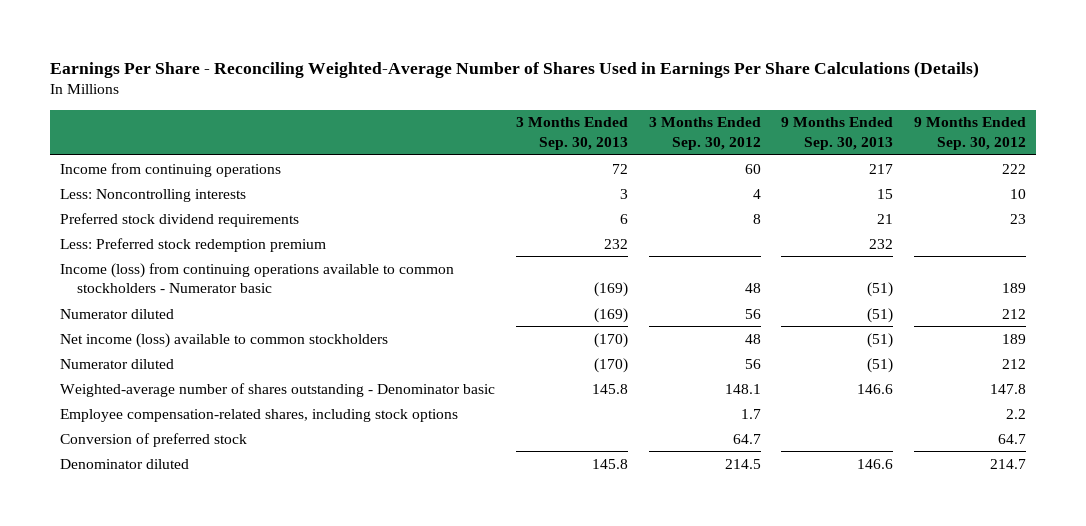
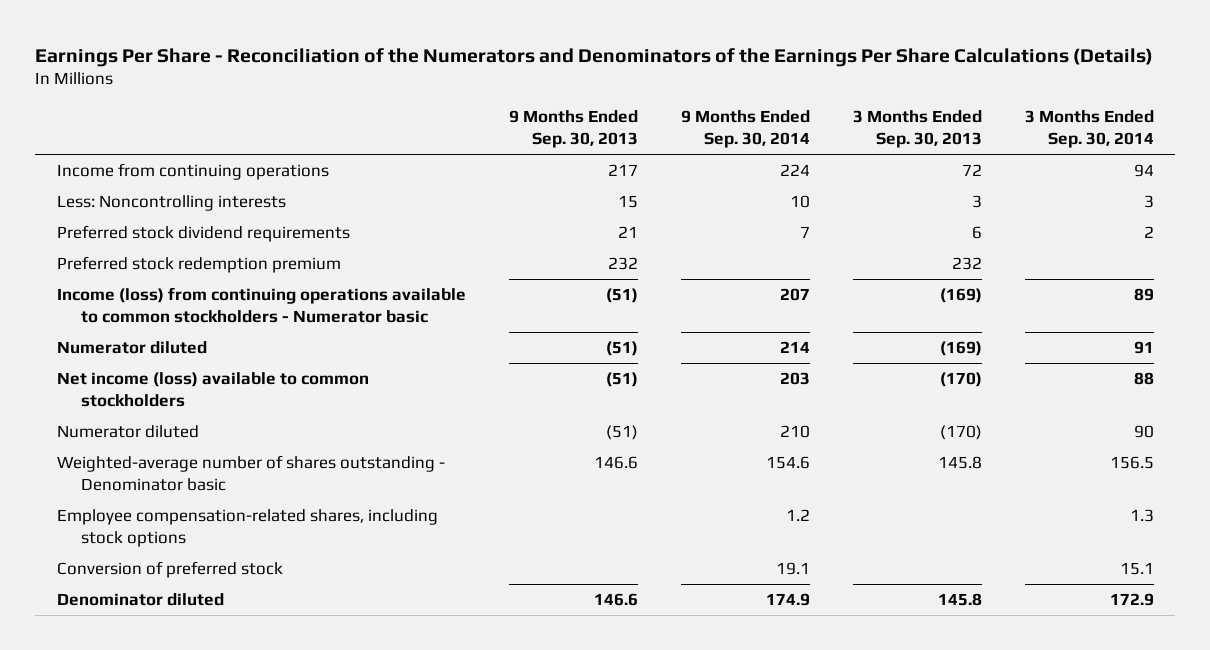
[49,60,979,78] Earnings Per Share - Reconciling Weighted-Average Number of Shares Used in Earnings Per Share Calculations (Details) -> [35,47,1154,67] Earnings Per Share - Reconciliation of the Numerators and Denominators of the Earnings Per Share Calculations (Details)
[648,117,761,151] 3 Months Ended Sep. 30, 2012 -> none
[913,117,1026,151] 9 Months Ended Sep. 30, 2012 -> none
none -> [680,110,810,149] 9 Months Ended Sep. 30, 2014
none -> [1024,110,1154,149] 3 Months Ended Sep. 30, 2014
[60,237,327,252] Less: Preferred stock redemption premium -> [56,256,341,274] Preferred stock redemption premium

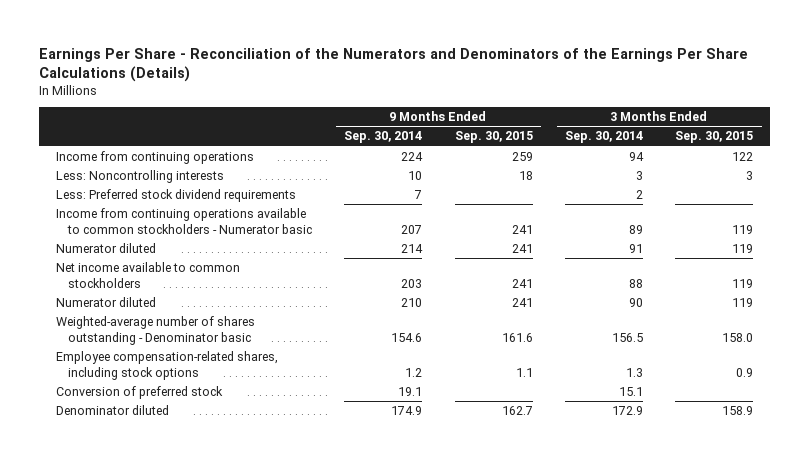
[508,110,638,149] 9 Months Ended Sep. 30, 2013 -> none
[852,110,982,149] 3 Months Ended Sep. 30, 2013 -> none
none -> [454,131,533,144] Sep. 30, 2015
none -> [675,131,754,144] Sep. 30, 2015
[56,256,341,274] Preferred stock redemption premium -> none
[56,225,350,243] Preferred stock dividend requirements -> [55,189,296,203] Less: Preferred stock dividend requirements
[56,287,466,323] Income (loss) from continuing operations available to common stockholders - Numerator basic -> [55,208,312,234] Income from continuing operations available to common stockholders - Numerator basic
[56,372,369,407] Net income (loss) available to common stockholders -> [55,262,240,288] Net income available to common stockholders

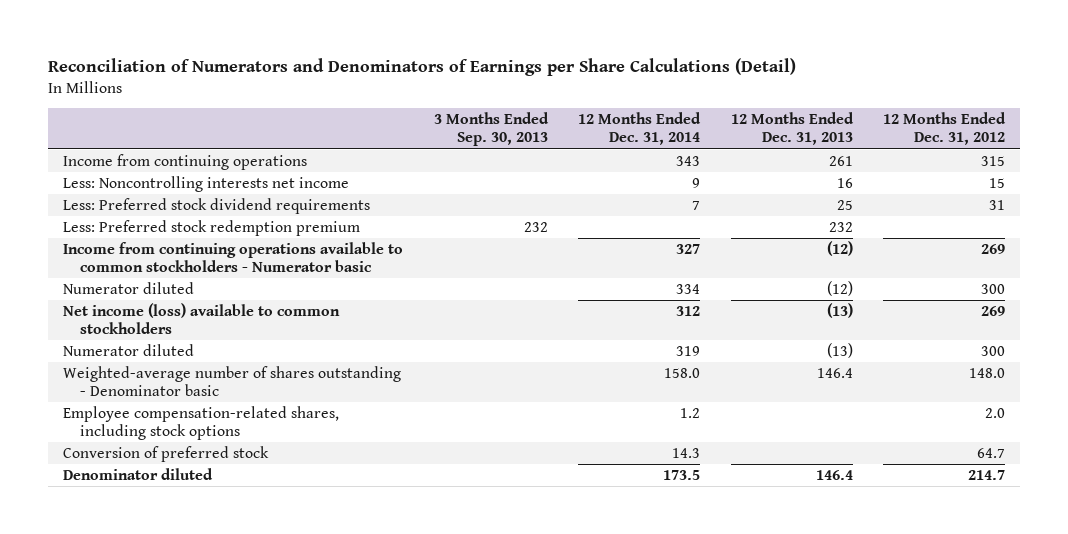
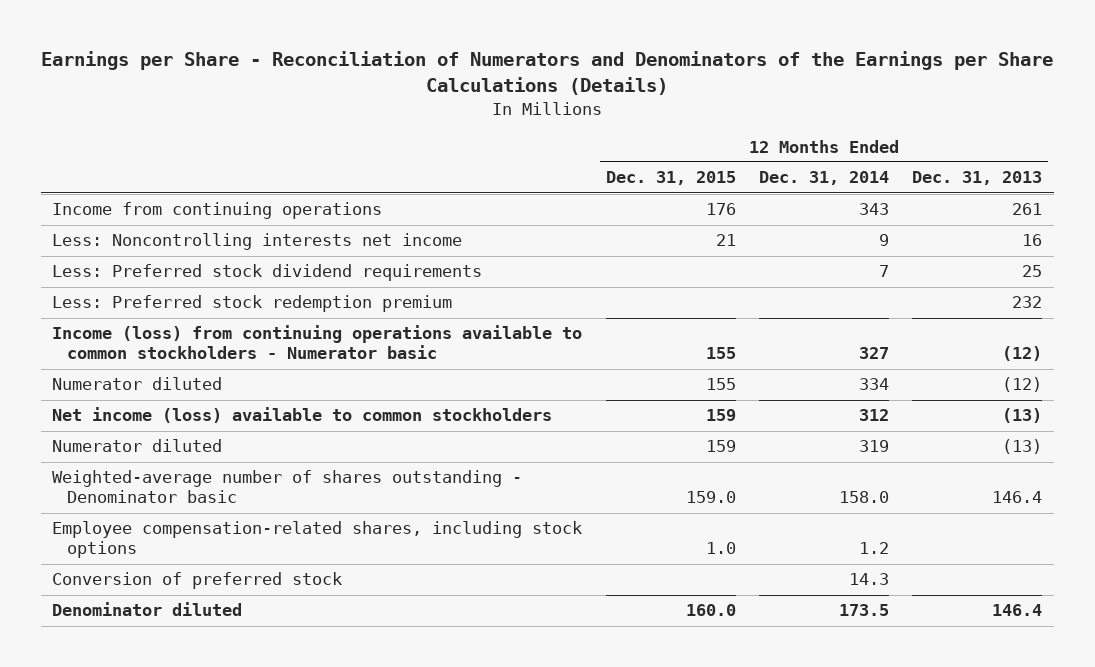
[48,58,797,77] Reconciliation of Numerators and Denominators of Earnings per Share Calculations (Detail) -> [41,51,1054,96] Earnings per Share - Reconciliation of Numerators and Denominators of the Earnings per Share Calculations (Details)
[433,112,549,147] 3 Months Ended Sep. 30, 2013 -> none
[883,112,1007,146] 12 Months Ended Dec. 31, 2012 -> none
none -> [605,171,736,186] Dec. 31, 2015
[63,241,404,273] Income from continuing operations available to common stockholders - Numerator basic -> [52,325,583,360] Income (loss) from continuing operations available to common stockholders - Numerator basic

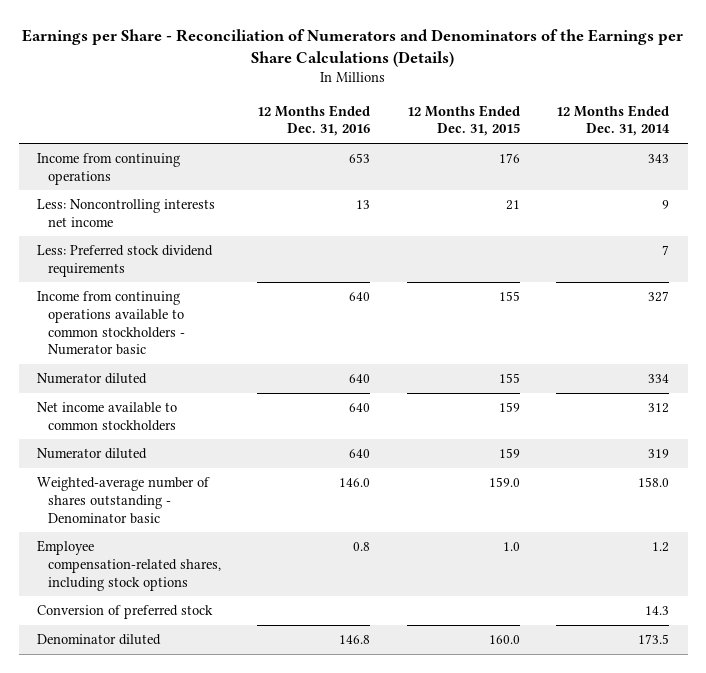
[912,171,1043,186] Dec. 31, 2013 -> none
none -> [257,104,371,137] 12 Months Ended Dec. 31, 2016
[52,295,453,313] Less: Preferred stock redemption premium -> none
[52,325,583,360] Income (loss) from continuing operations available to common stockholders - Numerator basic -> [37,290,185,356] Income from continuing operations available to common stockholders - Numerator basic
[52,407,553,424] Net income (loss) available to common stockholders -> [37,401,178,431] Net income available to common stockholders

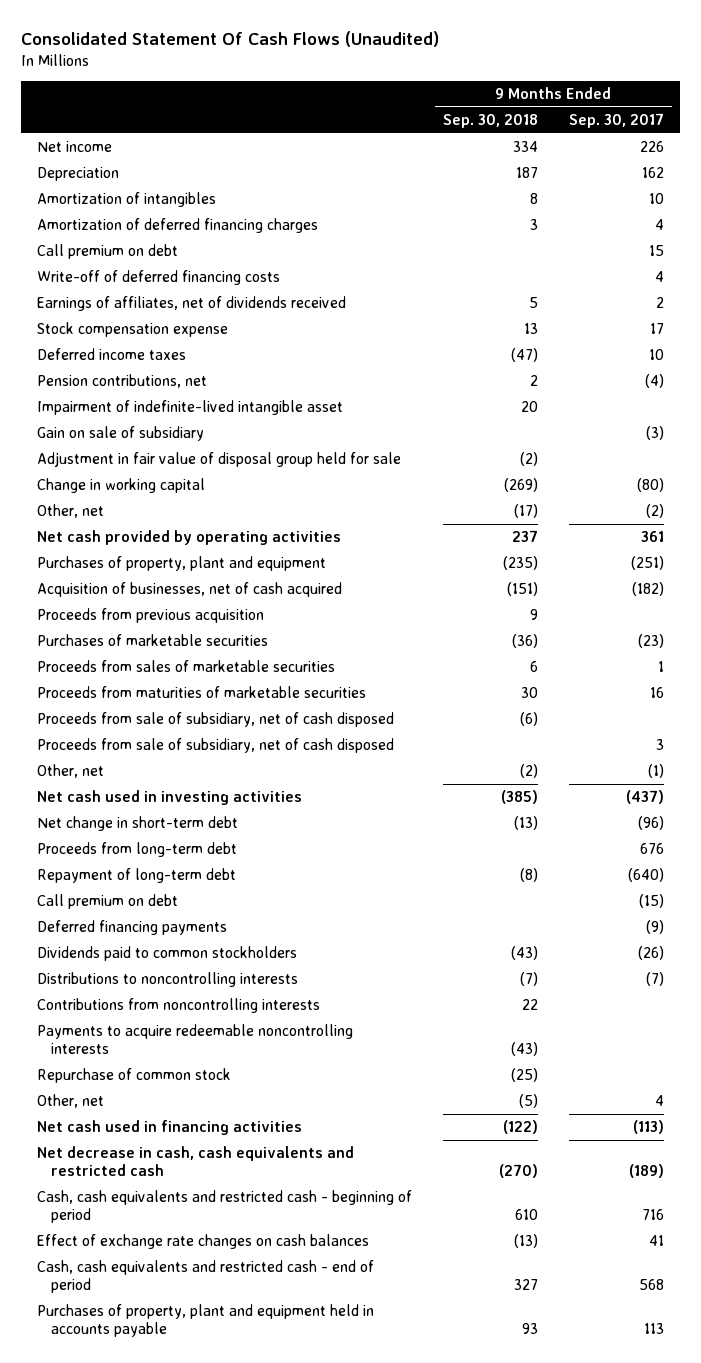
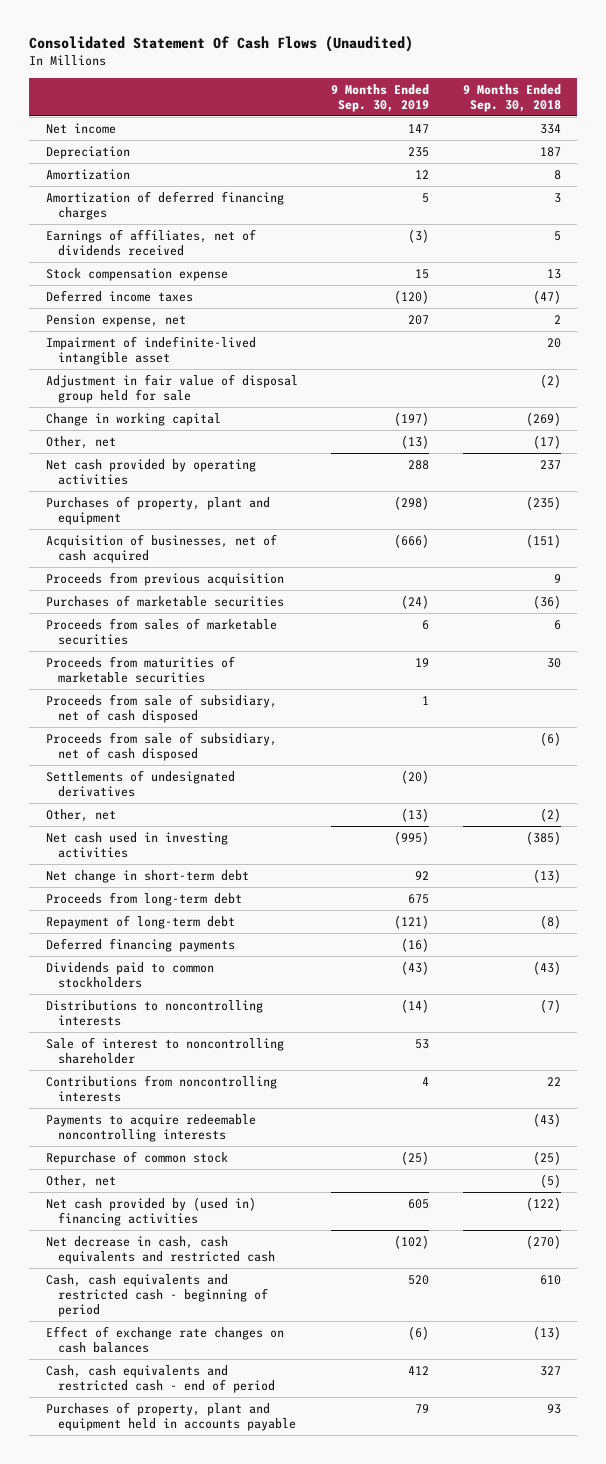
[569,113,665,129] Sep. 30, 2017 -> none
none -> [331,83,430,112] 9 Months Ended Sep. 30, 2019
[36,192,216,208] Amortization of intangibles -> none
none -> [45,169,130,181] Amortization
[36,244,178,260] Call premium on debt -> none
[36,270,280,286] Write-off of deferred financing costs -> none
[36,374,207,389] Pension contributions, net -> [45,314,186,328] Pension expense, net
[36,426,204,442] Gain on sale of subsidiary -> none
[36,712,394,728] Proceeds from sale of subsidiary, net of cash disposed -> [45,732,277,761] Proceeds from sale of subsidiary, net of cash disposed
none -> [45,770,235,797] Settlements of undesignated derivatives
[36,894,178,910] Call premium on debt -> none
none -> [45,1037,284,1064] Sale of interest to noncontrolling shareholder
[36,1120,302,1136] Net cash used in financing activities -> [45,1197,256,1226] Net cash provided by (used in) financing activities

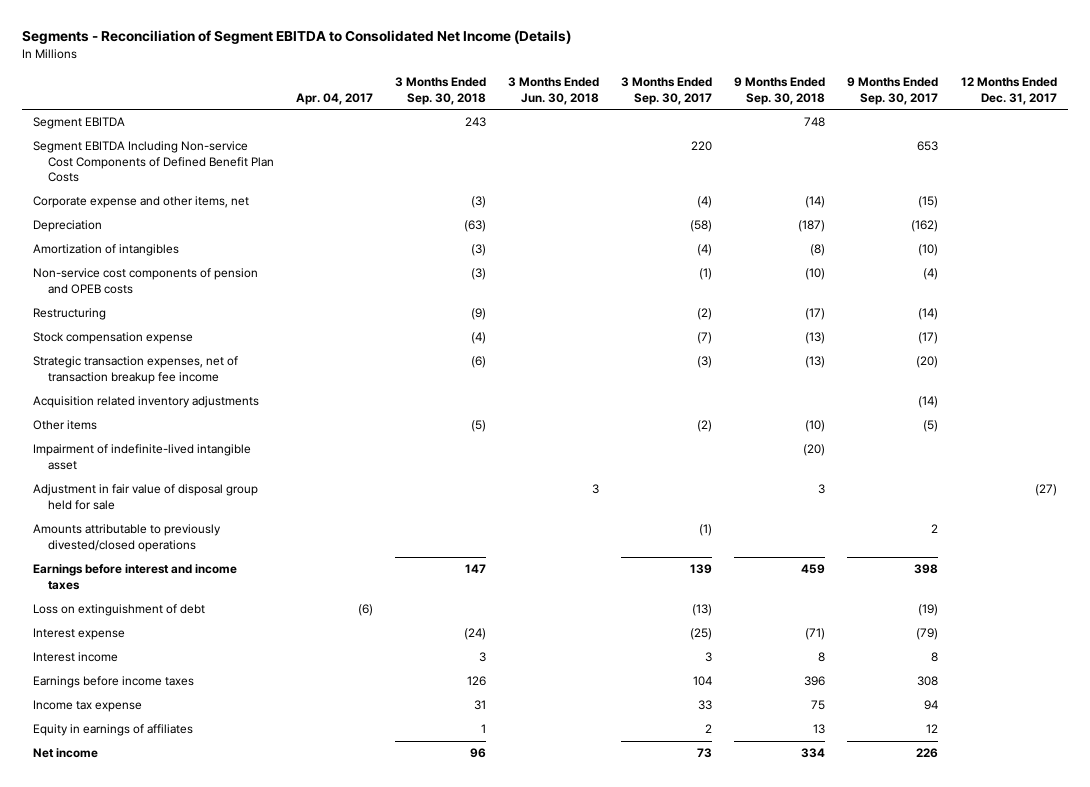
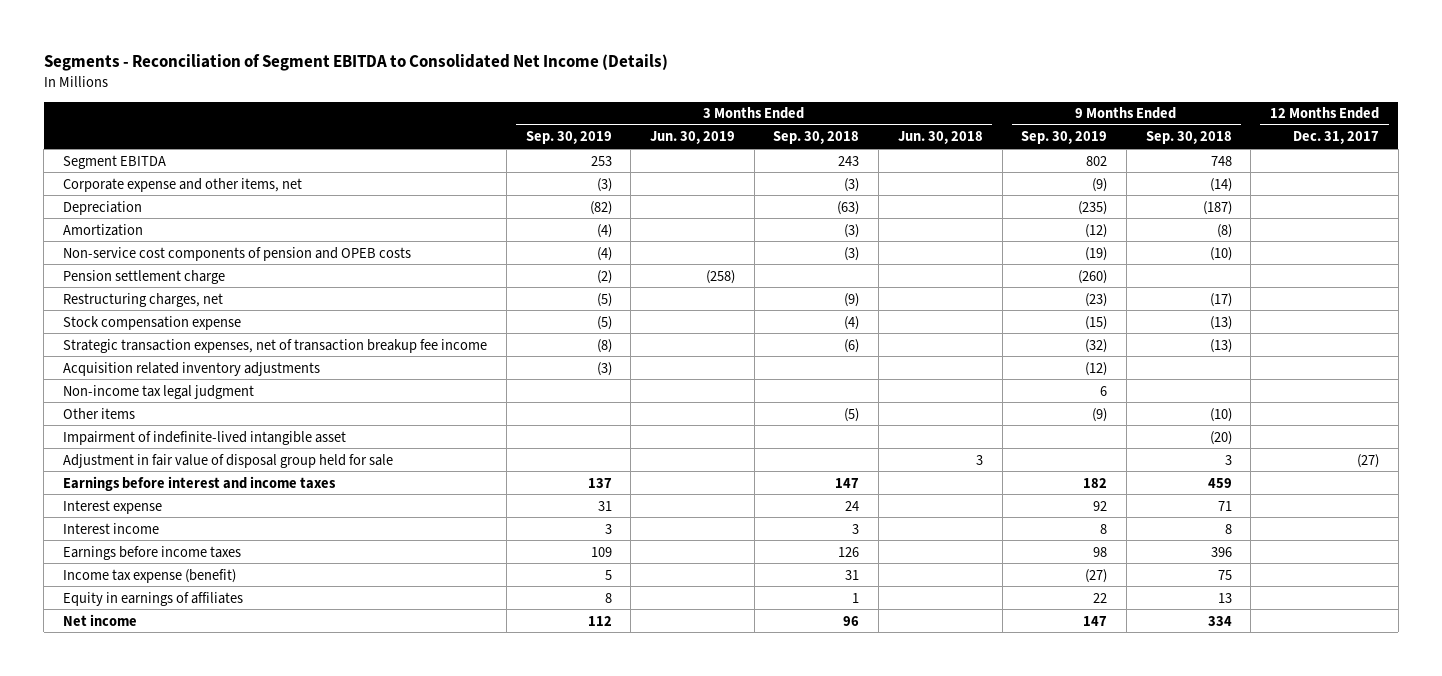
[296,92,374,105] Apr. 04, 2017 -> none
[621,77,713,105] 3 Months Ended Sep. 30, 2017 -> none
[847,77,939,105] 9 Months Ended Sep. 30, 2017 -> none
none -> [525,131,612,145] Sep. 30, 2019
none -> [650,131,736,145] Jun. 30, 2019
none -> [1021,131,1108,145] Sep. 30, 2019
[33,141,275,183] Segment EBITDA Including Non-service Cost Components of Defined Benefit Plan Costs -> none
[33,244,180,257] Amortization of intangibles -> [63,223,144,236] Amortization
none -> [63,269,226,284] Pension settlement charge
[33,308,107,321] Restructuring -> [63,292,224,307] Restructuring charges, net
none -> [63,384,255,399] Non-income tax legal judgment
[33,524,222,552] Amounts attributable to previously divested/closed operations -> none
[33,604,206,617] Loss on extinguishment of debt -> none
[464,628,487,641] (24) -> [845,500,860,511] 24
[805,628,826,641] (71) -> [1217,500,1232,511] 71
[33,700,143,713] Income tax expense -> [63,568,237,583] Income tax expense (benefit)

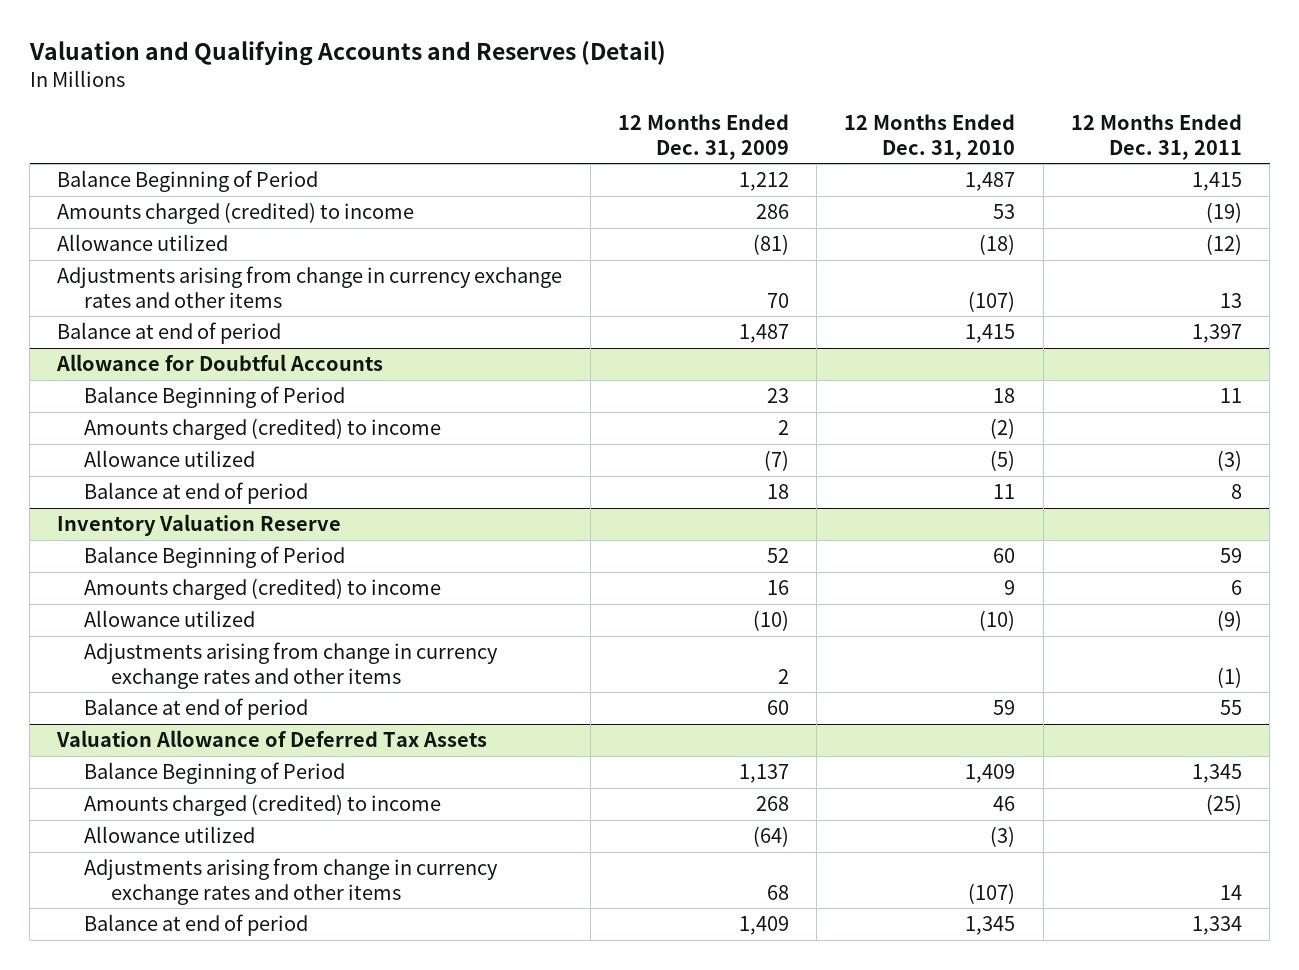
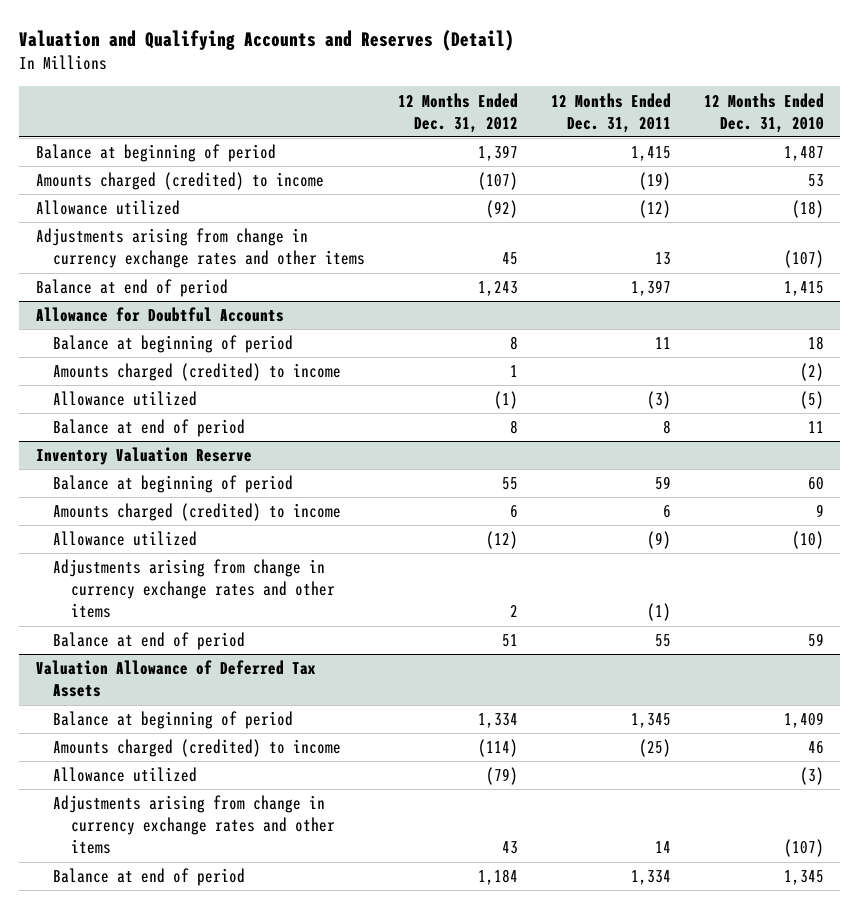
[617,114,789,160] 12 Months Ended Dec. 31, 2009 -> none
none -> [398,92,519,133] 12 Months Ended Dec. 31, 2012
[57,170,319,193] Balance Beginning of Period -> [35,144,276,163] Balance at beginning of period
[84,386,346,409] Balance Beginning of Period -> [53,335,294,354] Balance at beginning of period
[84,546,346,569] Balance Beginning of Period -> [53,475,294,494] Balance at beginning of period
[84,762,346,785] Balance Beginning of Period -> [53,711,294,730] Balance at beginning of period

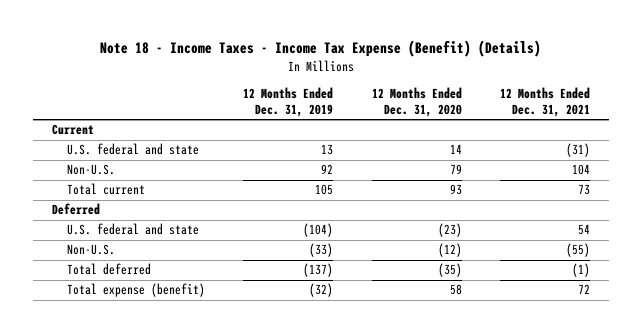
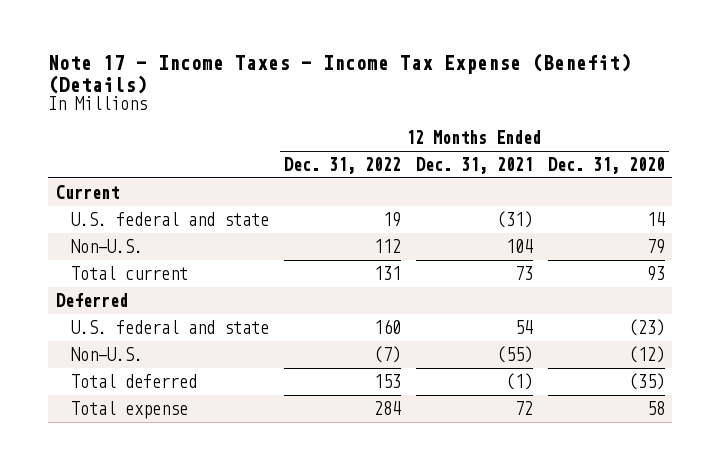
[100,40,542,58] Note 18 - Income Taxes - Income Tax Expense (Benefit) (Details) -> [48,52,632,94] Note 17 - Income Taxes - Income Tax Expense (Benefit) (Details)
[243,87,334,117] 12 Months Ended Dec. 31, 2019 -> none
none -> [283,156,401,174] Dec. 31, 2022
[66,283,205,298] Total expense (benefit) -> [71,400,189,419] Total expense

